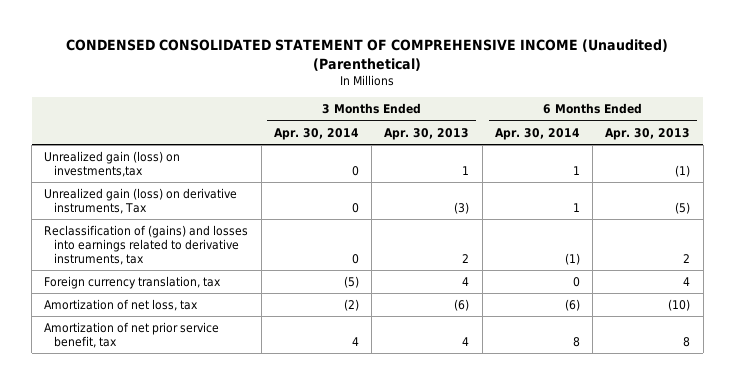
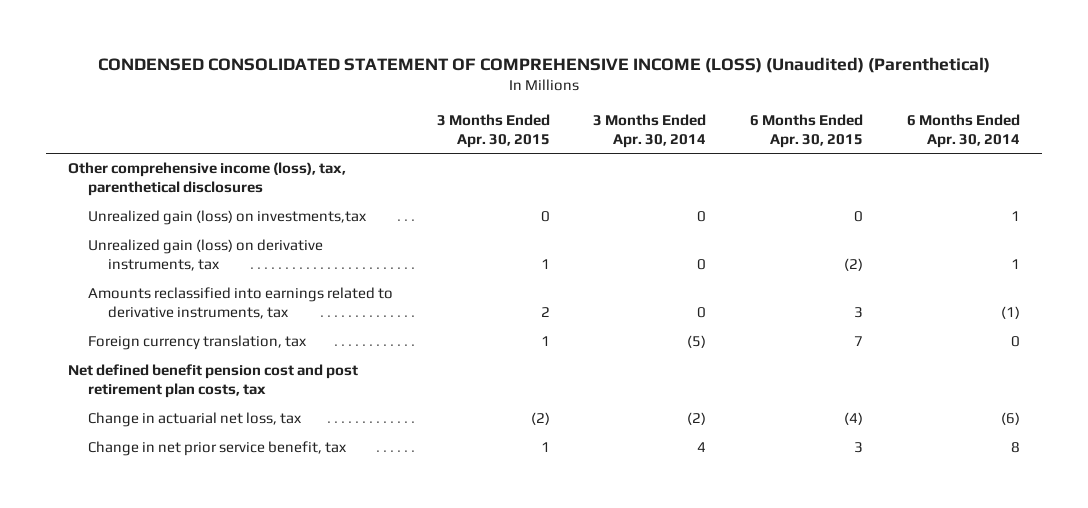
[66,39,669,71] CONDENSED CONSOLIDATED STATEMENT OF COMPREHENSIVE INCOME (Unaudited) (Parenthetical) -> [97,56,990,73] CONDENSED CONSOLIDATED STATEMENT OF COMPREHENSIVE INCOME (LOSS) (Unaudited) (Parenthetical)
[384,127,470,140] Apr. 30, 2013 -> none
[605,127,691,140] Apr. 30, 2013 -> none
none -> [436,113,550,148] 3 Months Ended Apr. 30, 2015
none -> [749,113,863,148] 6 Months Ended Apr. 30, 2015
none -> [68,162,347,197] Other comprehensive income (loss), tax, parenthetical disclosures
[44,188,238,214] Unrealized gain (loss) on derivative instruments, Tax -> [87,239,323,272] Unrealized gain (loss) on derivative instruments, tax
[44,225,249,265] Reclassification of (gains) and losses into earnings related to derivative instruments, tax -> [87,287,393,320] Amounts reclassified into earnings related to derivative instruments, tax
none -> [68,364,359,399] Net defined benefit pension cost and post retirement plan costs, tax
[44,299,199,312] Amortization of net loss, tax -> [87,412,302,428] Change in actuarial net loss, tax
[44,322,220,348] Amortization of net prior service benefit, tax -> [87,441,347,457] Change in net prior service benefit, tax

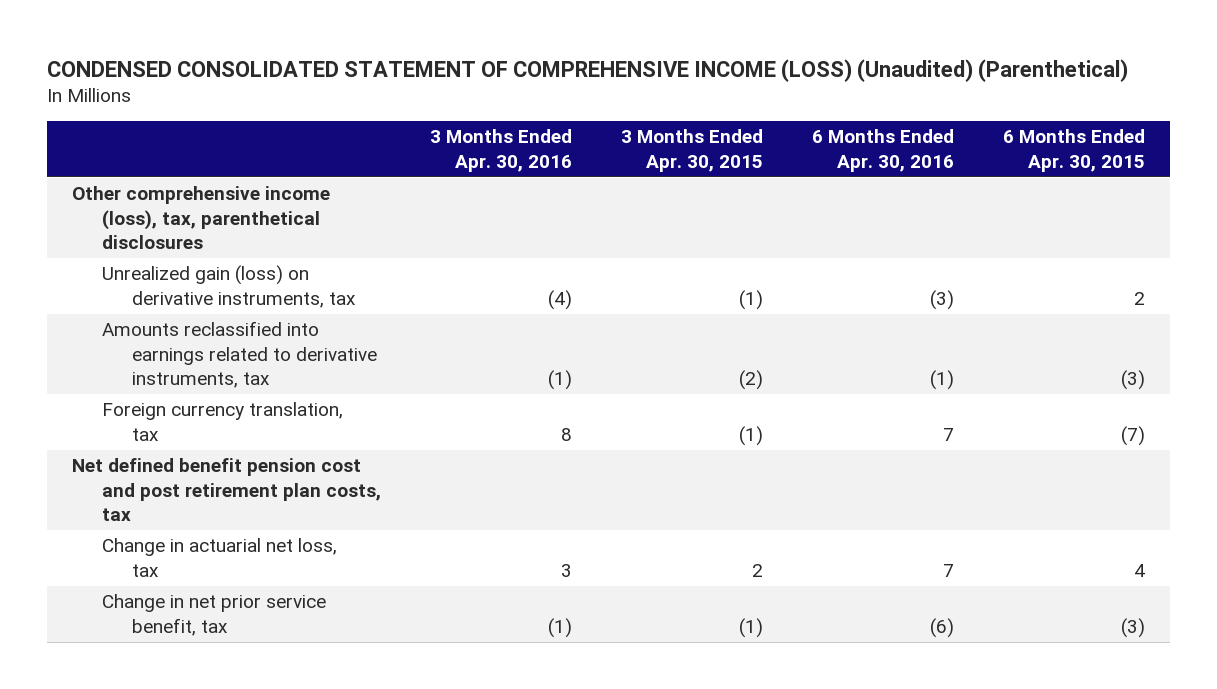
[593,113,707,148] 3 Months Ended Apr. 30, 2014 -> none
[906,113,1020,148] 6 Months Ended Apr. 30, 2014 -> none
none -> [429,129,572,172] 3 Months Ended Apr. 30, 2016
none -> [812,129,955,172] 6 Months Ended Apr. 30, 2016
[87,210,367,226] Unrealized gain (loss) on investments,tax -> none
[540,259,550,270] 1 -> [738,289,763,310] (1)
[843,258,863,272] (2) -> [1134,291,1146,305] 2
[540,307,550,318] 2 -> [738,370,763,391] (2)
[853,307,863,319] 3 -> [1121,370,1146,391] (3)
[540,336,550,347] 1 -> [738,425,763,446] (1)
[853,336,863,347] 7 -> [1121,425,1146,446] (7)
[530,412,550,426] (2) -> [751,563,763,577] 2
[843,412,863,426] (4) -> [1134,563,1146,577] 4
[540,442,550,453] 1 -> [738,617,763,638] (1)
[853,442,863,454] 3 -> [1121,617,1146,638] (3)

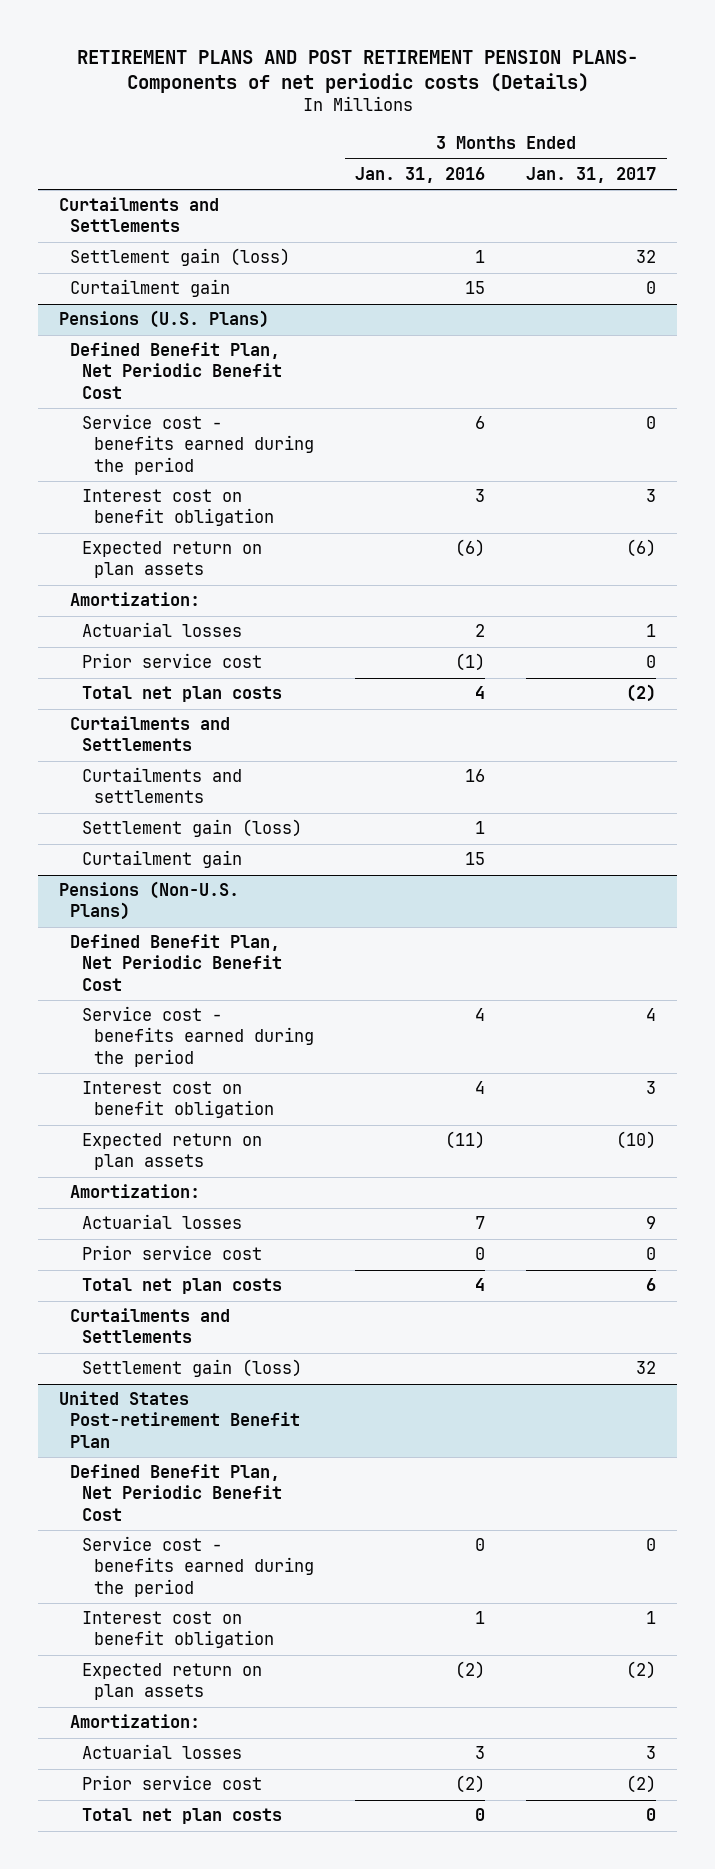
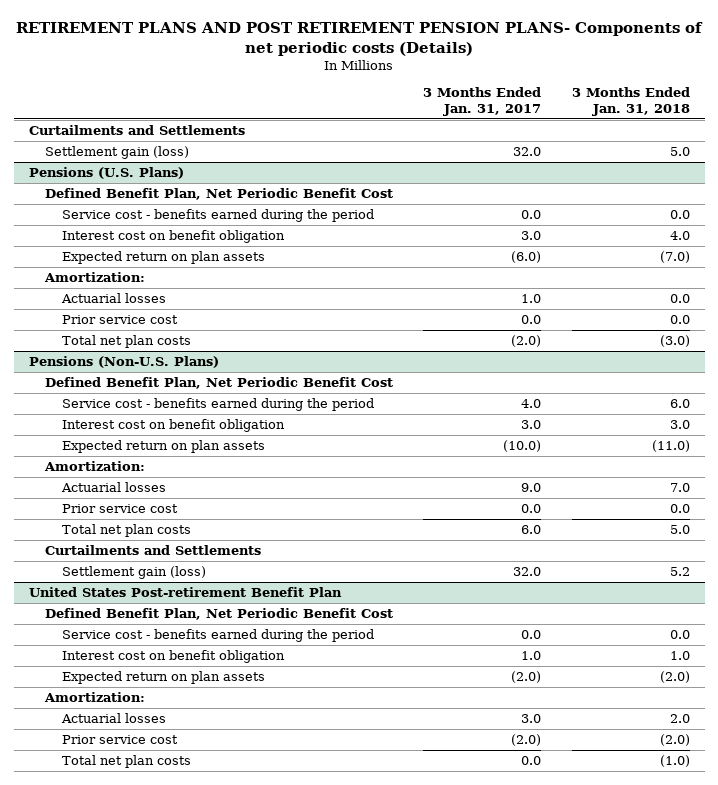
[354,166,485,183] Jan. 31, 2016 -> none
none -> [571,87,690,116] 3 Months Ended Jan. 31, 2018
[70,279,231,298] Curtailment gain -> none
[636,250,657,264] 32 -> [513,147,542,157] 32.0
[646,416,657,430] 0 -> [521,210,542,220] 0.0
[646,489,657,503] 3 -> [521,231,542,241] 3.0
[626,539,657,558] (6) -> [511,251,542,264] (6.0)
[70,716,231,752] Curtailments and Settlements -> none
[82,767,243,804] Curtailments and settlements -> none
[82,819,303,838] Settlement gain (loss) -> none
[82,850,243,869] Curtailment gain -> none
[646,624,657,638] 1 -> [521,294,542,304] 1.0
[646,655,657,669] 0 -> [521,315,542,325] 0.0
[626,684,657,703] (2) -> [511,335,542,348] (2.0)
[646,1008,657,1022] 4 -> [521,399,542,409] 4.0
[646,1081,657,1095] 3 -> [521,420,542,430] 3.0
[616,1131,657,1150] (10) -> [503,440,542,453] (10.0)
[646,1216,657,1230] 9 -> [521,483,542,493] 9.0
[646,1247,657,1261] 0 -> [521,504,542,514] 0.0
[646,1278,657,1292] 6 -> [521,525,542,535] 6.0
[636,1361,657,1375] 32 -> [513,567,542,577] 32.0
[646,1538,657,1552] 0 -> [521,630,542,640] 0.0
[646,1611,657,1625] 1 -> [521,651,542,661] 1.0
[626,1661,657,1680] (2) -> [511,671,542,684] (2.0)
[646,1746,657,1760] 3 -> [521,714,542,724] 3.0
[626,1775,657,1794] (2) -> [511,734,542,747] (2.0)
[646,1808,657,1822] 0 -> [521,756,542,766] 0.0

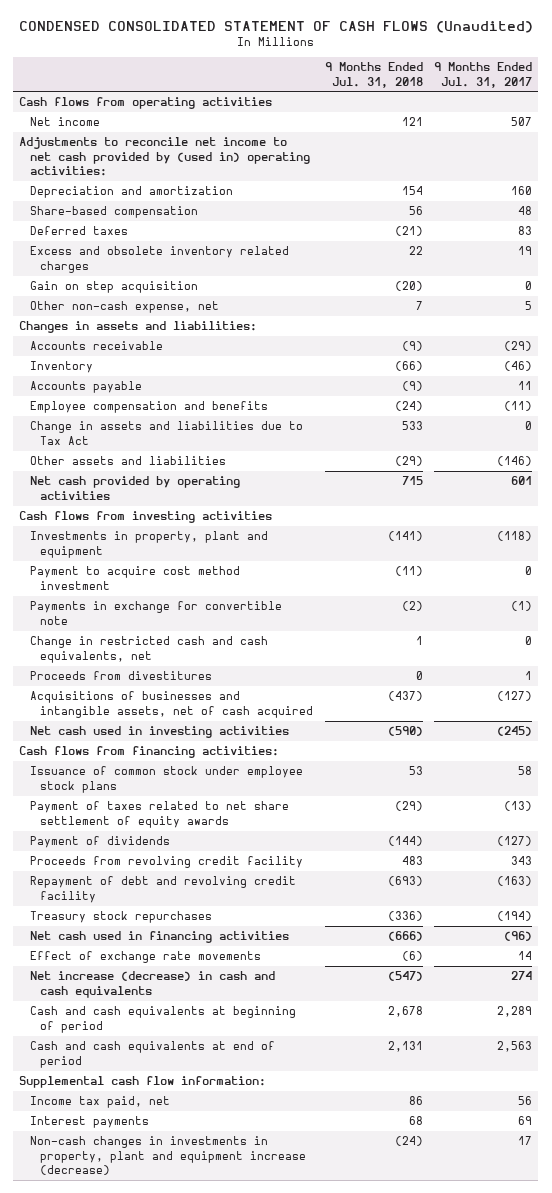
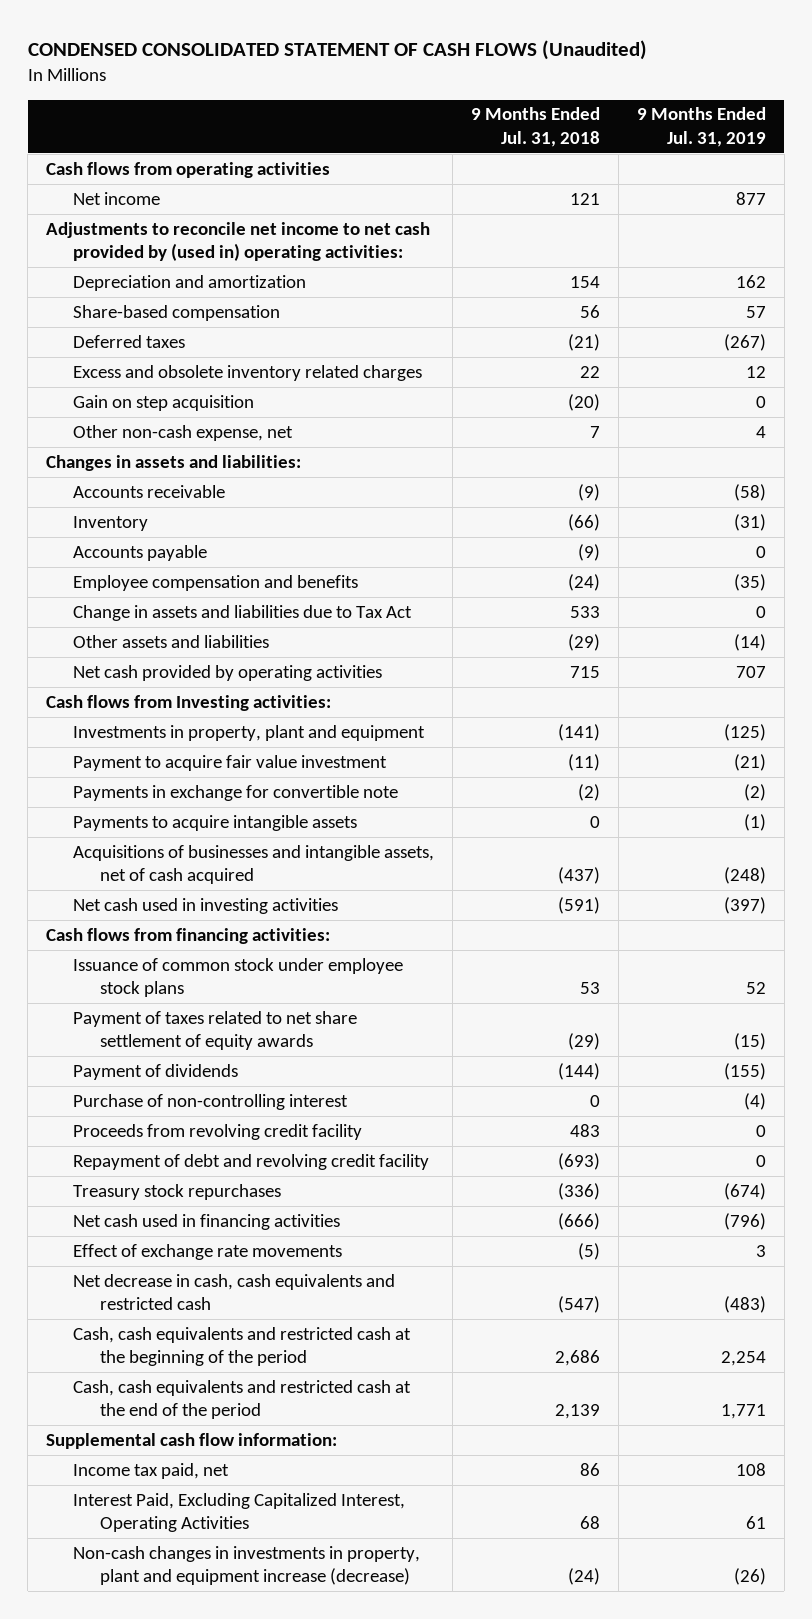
[434,62,533,88] 9 Months Ended Jul. 31, 2017 -> none
none -> [636,107,766,147] 9 Months Ended Jul. 31, 2019
[19,511,273,524] Cash flows from investing activities -> [46,694,332,711] Cash flows from Investing activities:
[29,566,240,590] Payment to acquire cost method investment -> [73,754,388,771] Payment to acquire fair value investment
[29,636,268,663] Change in restricted cash and cash equivalents, net -> none
[29,671,212,681] Proceeds from divestitures -> none
none -> [73,814,358,831] Payments to acquire intangible assets
[387,726,423,737] (590) -> [557,896,600,914] (591)
none -> [73,1093,349,1110] Purchase of non-controlling interest
[401,951,423,962] (6) -> [577,1242,600,1260] (5)
[29,971,275,998] Net increase (decrease) in cash and cash equivalents -> [73,1273,396,1311] Net decrease in cash, cash equivalents and restricted cash
[29,1006,296,1033] Cash and cash equivalents at beginning of period -> [73,1326,412,1367] Cash, cash equivalents and restricted cash at the beginning of the period
[387,1006,423,1018] 2,678 -> [554,1350,600,1367] 2,686
[29,1041,275,1068] Cash and cash equivalents at end of period -> [73,1379,412,1420] Cash, cash equivalents and restricted cash at the end of the period
[387,1041,423,1053] 2,131 -> [554,1404,600,1420] 2,139
[29,1116,149,1129] Interest payments -> none
none -> [73,1492,406,1533] Interest Paid, Excluding Capitalized Interest, Operating Activities

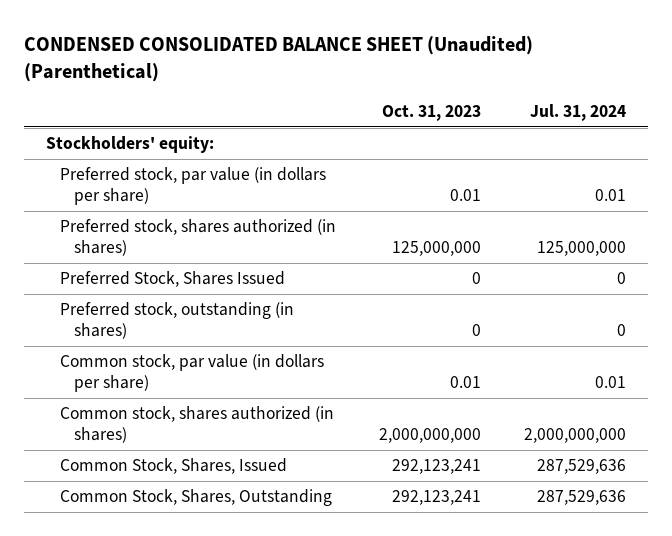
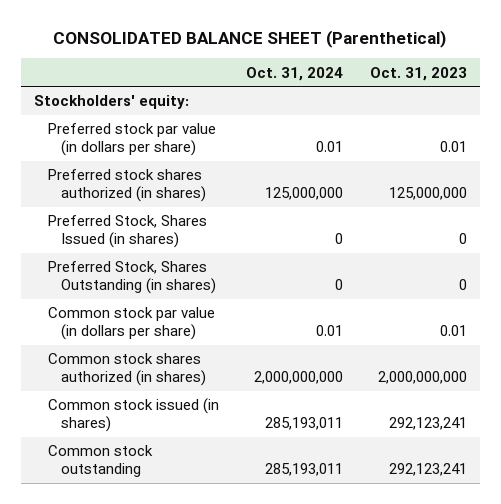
[24,36,534,83] CONDENSED CONSOLIDATED BALANCE SHEET (Unaudited) (Parenthetical) -> [53,29,447,48] CONSOLIDATED BALANCE SHEET (Parenthetical)
[530,103,627,121] Jul. 31, 2024 -> none
none -> [245,66,343,81] Oct. 31, 2024
[59,167,326,206] Preferred stock, par value (in dollars per share) -> [47,123,216,157] Preferred stock par value (in dollars per share)
[59,219,336,257] Preferred stock, shares authorized (in shares) -> [47,169,206,203] Preferred stock shares authorized (in shares)
[59,271,285,288] Preferred Stock, Shares Issued -> [47,215,207,249] Preferred Stock, Shares Issued (in shares)
[59,302,294,340] Preferred stock, outstanding (in shares) -> [47,261,216,295] Preferred Stock, Shares Outstanding (in shares)
[59,354,324,393] Common stock, par value (in dollars per share) -> [47,307,215,341] Common stock par value (in dollars per share)
[59,406,334,444] Common stock, shares authorized (in shares) -> [47,353,206,387] Common stock shares authorized (in shares)
[59,458,287,475] Common Stock, Shares, Issued -> [47,398,219,433] Common stock issued (in shares)
[59,489,332,507] Common Stock, Shares, Outstanding -> [47,445,153,478] Common stock outstanding

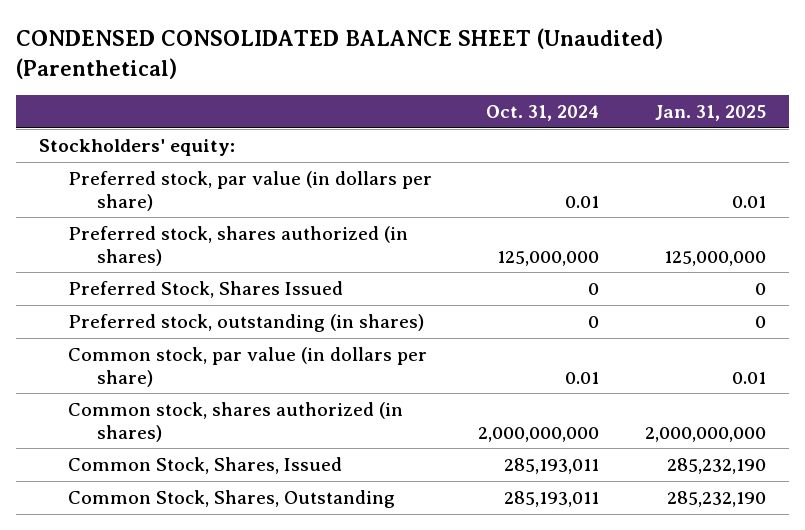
[53,29,447,48] CONSOLIDATED BALANCE SHEET (Parenthetical) -> [16,28,664,80] CONDENSED CONSOLIDATED BALANCE SHEET (Unaudited) (Parenthetical)
[369,66,467,81] Oct. 31, 2023 -> none
none -> [654,105,766,122] Jan. 31, 2025
[47,123,216,157] Preferred stock par value (in dollars per share) -> [68,170,433,211] Preferred stock, par value (in dollars per share)
[47,169,206,203] Preferred stock shares authorized (in shares) -> [68,225,409,266] Preferred stock, shares authorized (in shares)
[47,215,207,249] Preferred Stock, Shares Issued (in shares) -> [68,280,344,298] Preferred Stock, Shares Issued
[47,261,216,295] Preferred Stock, Shares Outstanding (in shares) -> [68,313,425,332] Preferred stock, outstanding (in shares)
[47,307,215,341] Common stock par value (in dollars per share) -> [68,346,428,387] Common stock, par value (in dollars per share)
[47,353,206,387] Common stock shares authorized (in shares) -> [68,401,404,442] Common stock, shares authorized (in shares)
[47,398,219,433] Common stock issued (in shares) -> [68,456,343,474] Common Stock, Shares, Issued
[47,445,153,478] Common stock outstanding -> [68,489,396,508] Common Stock, Shares, Outstanding

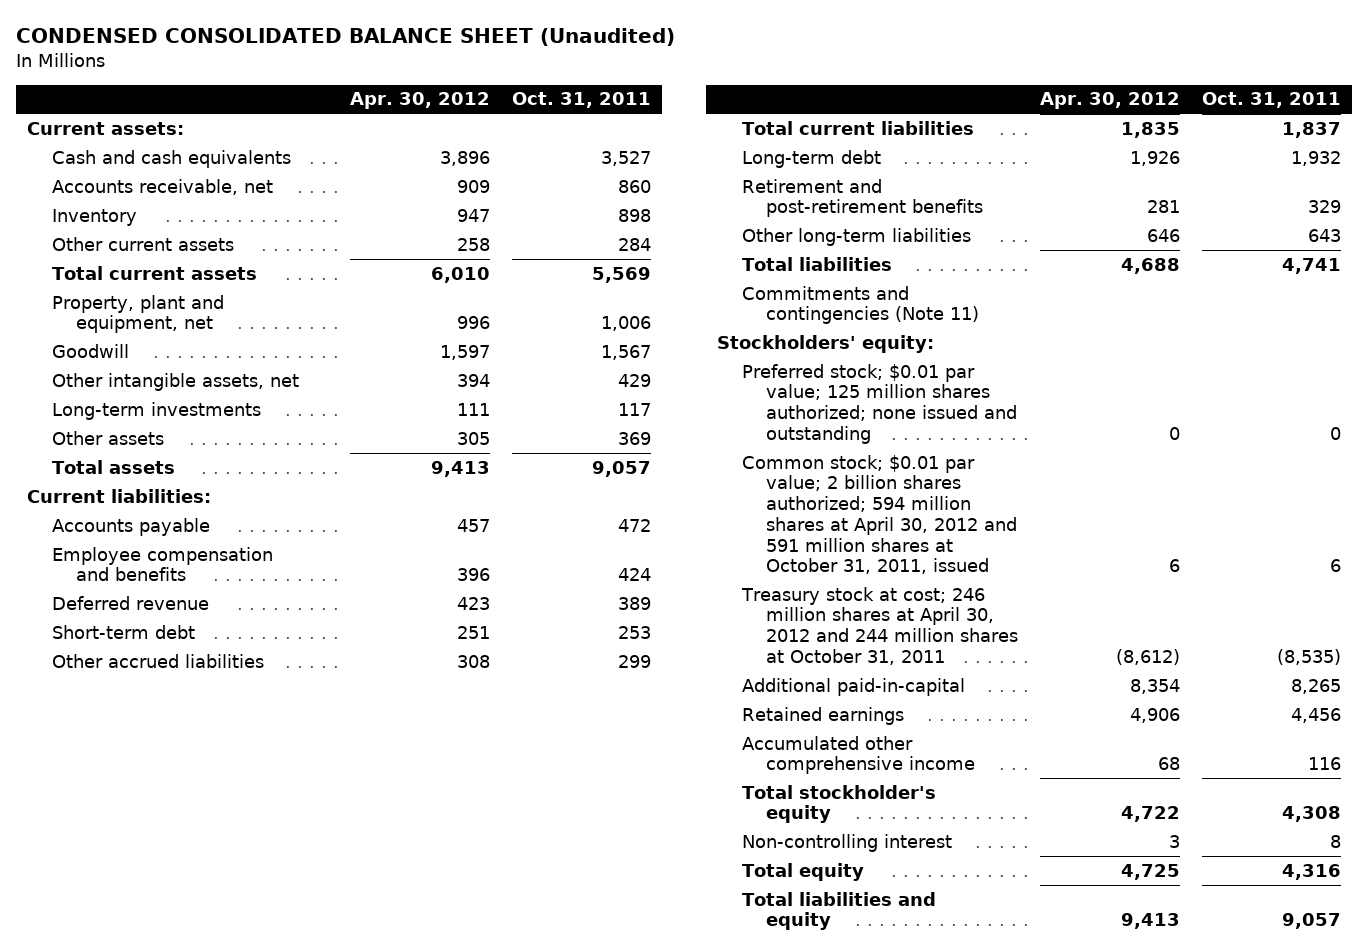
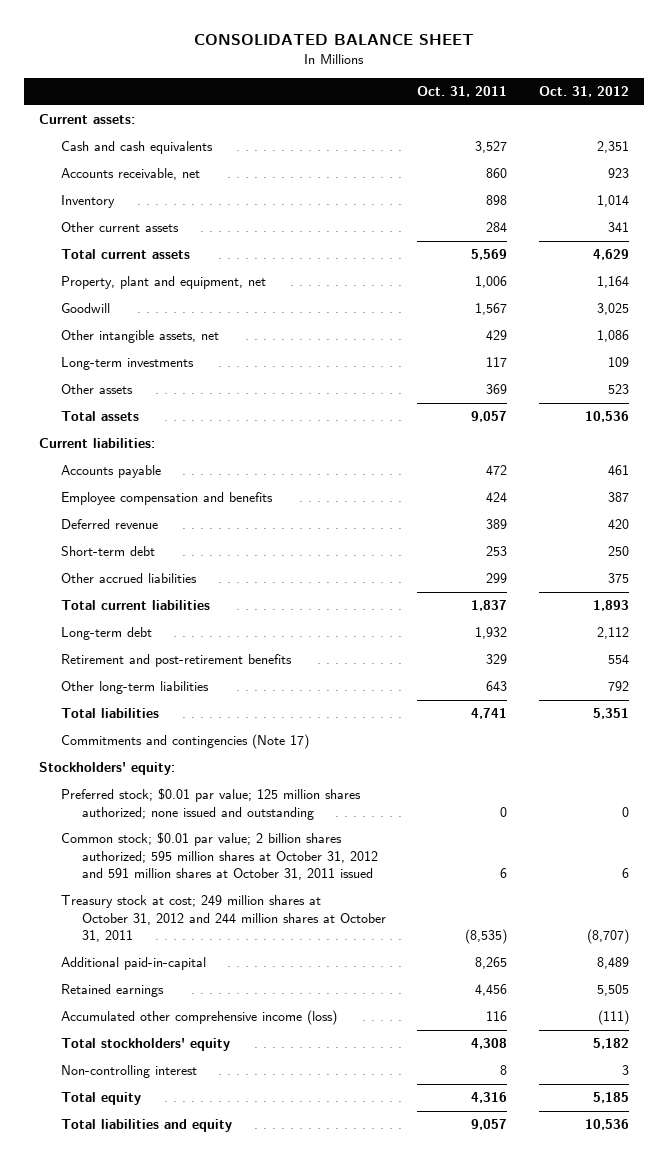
[16,28,676,47] CONDENSED CONSOLIDATED BALANCE SHEET (Unaudited) -> [194,34,475,46] CONSOLIDATED BALANCE SHEET
[350,92,491,110] Apr. 30, 2012 -> none
none -> [538,86,629,98] Oct. 31, 2012
[741,285,980,325] Commitments and contingencies (Note 11) -> [60,734,309,750] Commitments and contingencies (Note 17)
[741,454,1018,575] Common stock; $0.01 par value; 2 billion shares authorized; 594 million shares at April 30, 2012 and 591 million shares at October 31, 2011, issued -> [60,832,379,881] Common stock; $0.01 par value; 2 billion shares authorized; 595 million shares at October 31, 2012 and 591 million shares at October 31, 2011 issued
[740,586,1019,665] Treasury stock at cost; 246 million shares at April 30, 2012 and 244 million shares at October 31, 2011 -> [60,895,387,943] Treasury stock at cost; 249 million shares at October 31, 2012 and 244 million shares at October 31, 2011
[741,735,976,775] Accumulated other comprehensive income -> [60,1010,337,1026] Accumulated other comprehensive income (loss)
[741,784,936,824] Total stockholder's equity -> [60,1038,230,1052] Total stockholders' equity

